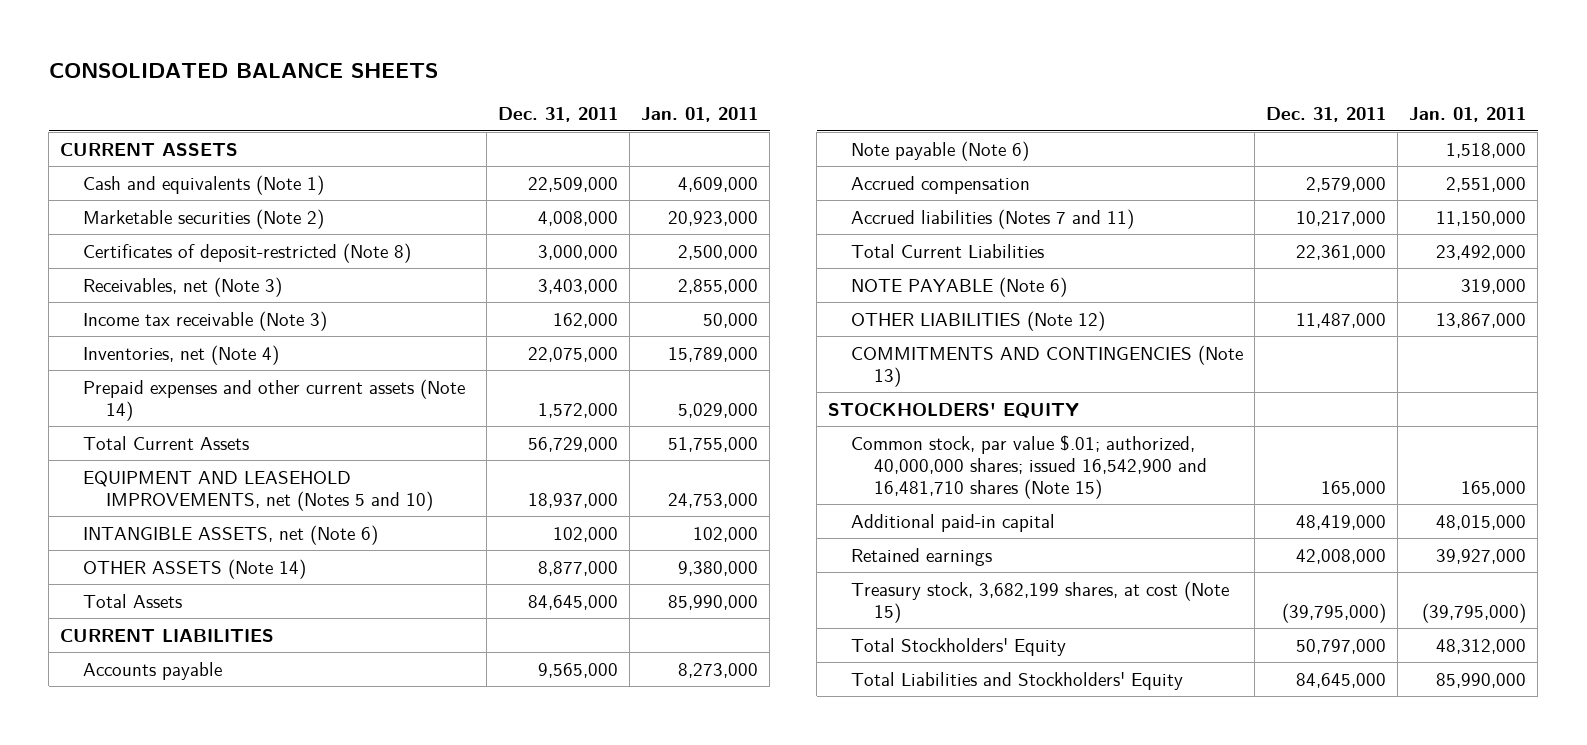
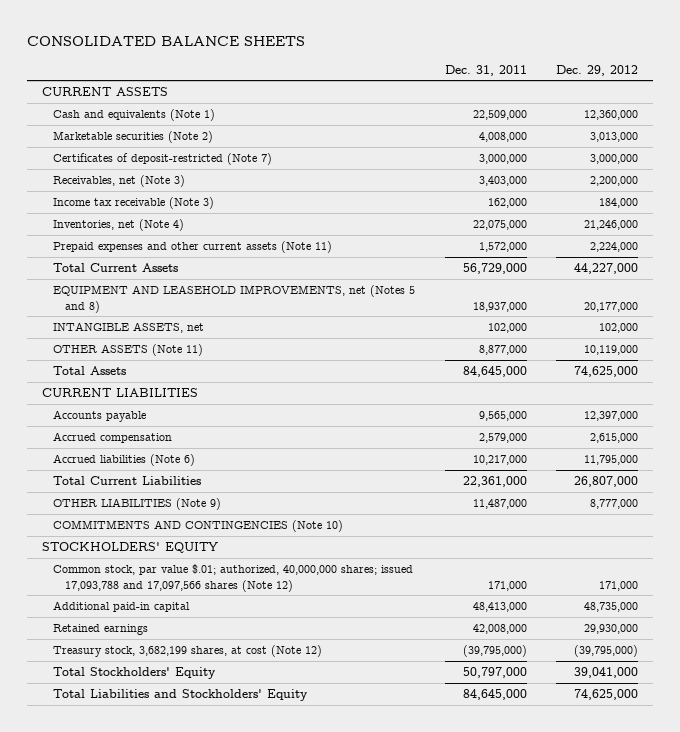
[641,107,759,123] Jan. 01, 2011 -> none
none -> [556,64,639,76] Dec. 29, 2012
[83,242,412,263] Certificates of deposit-restricted (Note 8) -> [53,153,273,166] Certificates of deposit-restricted (Note 7)
[83,378,466,421] Prepaid expenses and other current assets (Note 14) -> [53,241,333,254] Prepaid expenses and other current assets (Note 11)
[83,470,434,511] EQUIPMENT AND LEASEHOLD IMPROVEMENTS, net (Notes 5 and 10) -> [53,285,416,313] EQUIPMENT AND LEASEHOLD IMPROVEMENTS, net (Notes 5 and 8)
[83,524,379,545] INTANGIBLE ASSETS, net (Note 6) -> [53,322,205,334] INTANGIBLE ASSETS, net
[83,558,307,579] OTHER ASSETS (Note 14) -> [53,344,204,357] OTHER ASSETS (Note 11)
[851,140,1030,161] Note payable (Note 6) -> none
[851,208,1135,229] Accrued liabilities (Notes 7 and 11) -> [53,454,196,467] Accrued liabilities (Note 6)
[851,276,1068,297] NOTE PAYABLE (Note 6) -> none
[851,310,1106,331] OTHER LIABILITIES (Note 12) -> [53,498,222,511] OTHER LIABILITIES (Note 9)
[851,344,1244,387] COMMITMENTS AND CONTINGENCIES (Note 13) -> [53,520,344,533] COMMITMENTS AND CONTINGENCIES (Note 10)
[851,434,1207,500] Common stock, par value $.01; authorized, 40,000,000 shares; issued 16,542,900 and 16,481,710 shares (Note 15) -> [53,564,414,592] Common stock, par value $.01; authorized, 40,000,000 shares; issued 17,093,788 and 17,097,566 shares (Note 12)
[1321,481,1387,497] 165,000 -> [487,580,527,591] 171,000
[1296,514,1387,530] 48,419,000 -> [472,602,527,613] 48,413,000
[851,580,1230,623] Treasury stock, 3,682,199 shares, at cost (Note 15) -> [53,645,323,658] Treasury stock, 3,682,199 shares, at cost (Note 12)

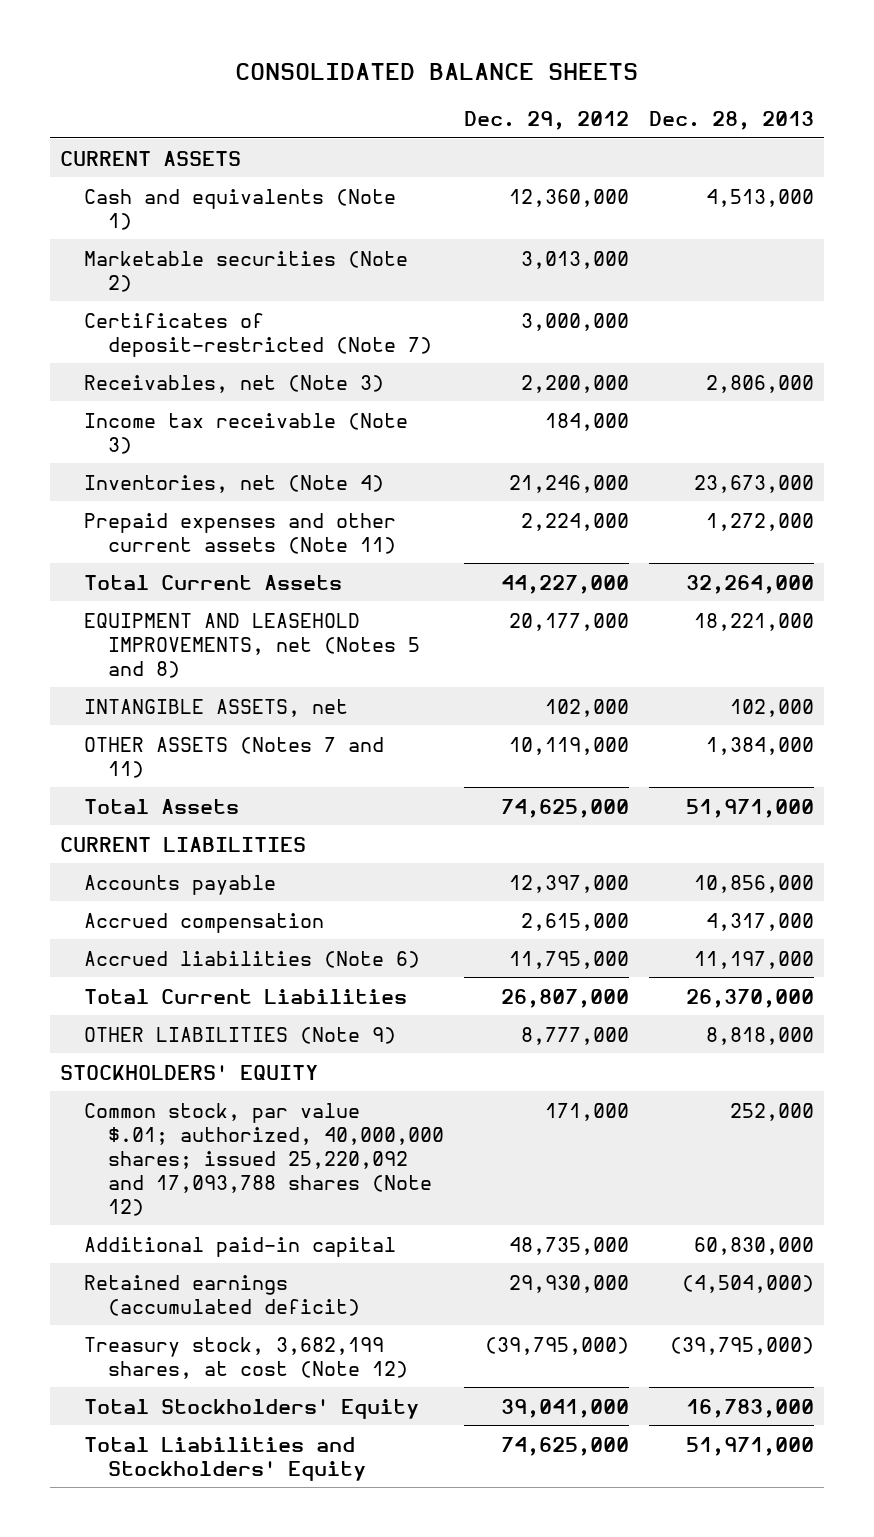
[444,64,527,76] Dec. 31, 2011 -> none
none -> [649,110,815,130] Dec. 28, 2013
[53,344,204,357] OTHER ASSETS (Note 11) -> [83,736,384,778] OTHER ASSETS (Notes 7 and 11)
[53,520,344,533] COMMITMENTS AND CONTINGENCIES (Note 10) -> none
[53,564,414,592] Common stock, par value $.01; authorized, 40,000,000 shares; issued 17,093,788 and 17,097,566 shares (Note 12) -> [83,1102,445,1216] Common stock, par value $.01; authorized, 40,000,000 shares; issued 25,220,092 and 17,093,788 shares (Note 12)
[53,624,149,636] Retained earnings -> [83,1274,361,1316] Retained earnings (accumulated deficit)

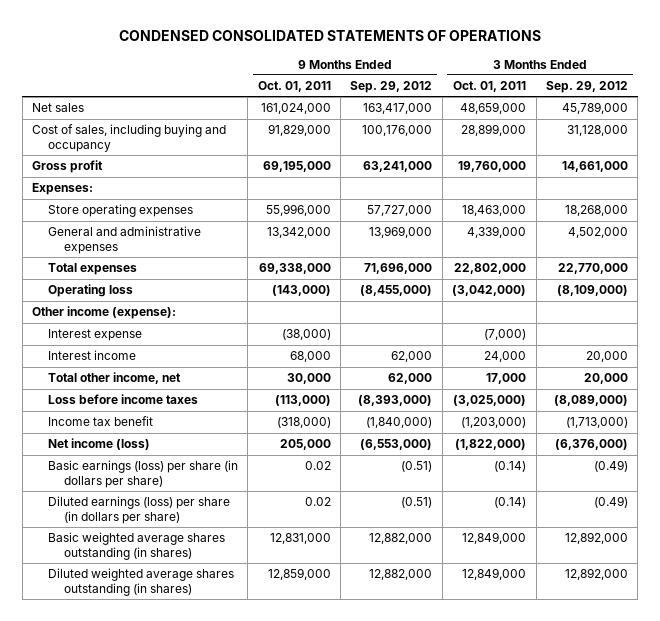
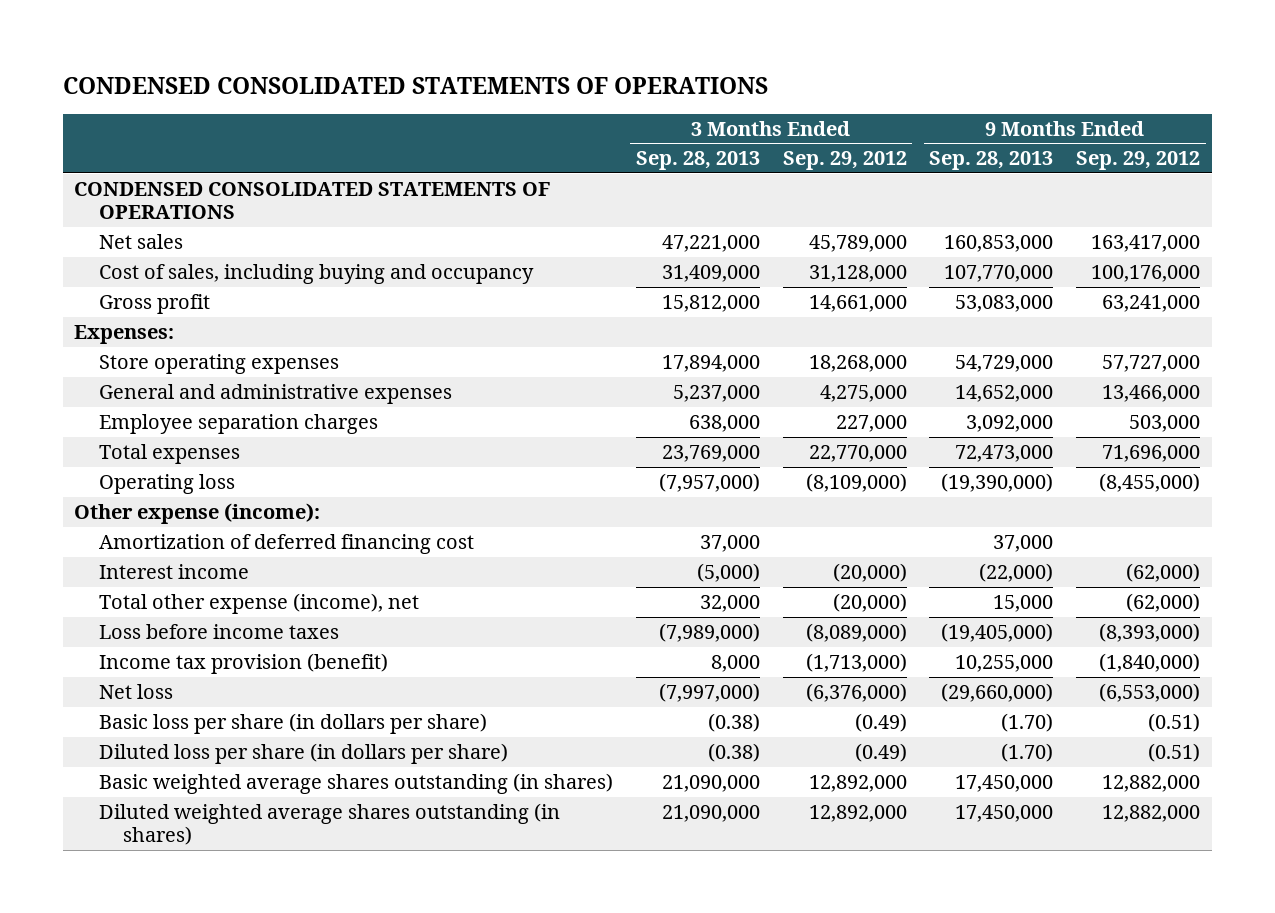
[257,81,331,93] Oct. 01, 2011 -> none
[453,81,527,93] Oct. 01, 2011 -> none
none -> [635,151,760,171] Sep. 28, 2013
none -> [929,151,1054,171] Sep. 28, 2013
none -> [74,181,551,220] CONDENSED CONSOLIDATED STATEMENTS OF OPERATIONS
[369,226,433,239] 13,969,000 -> [1102,384,1201,402] 13,466,000
[567,227,628,239] 4,502,000 -> [819,384,907,402] 4,275,000
none -> [98,413,378,434] Employee separation charges
[47,329,142,342] Interest expense -> none
[32,306,177,320] Other income (expense): -> [74,502,321,524] Other expense (income):
none -> [98,533,474,554] Amortization of deferred financing cost
[391,351,433,363] 62,000 -> [1126,562,1201,582] (62,000)
[585,351,628,363] 20,000 -> [832,562,907,582] (20,000)
[47,372,181,385] Total other income, net -> [98,592,419,614] Total other expense (income), net
[388,373,433,385] 62,000 -> [1126,592,1201,612] (62,000)
[583,373,628,385] 20,000 -> [832,592,907,612] (20,000)
[47,416,153,427] Income tax benefit -> [98,652,388,674] Income tax provision (benefit)
[47,438,150,451] Net income (loss) -> [98,683,173,699] Net loss
[47,460,238,488] Basic earnings (loss) per share (in dollars per share) -> [98,712,487,734] Basic loss per share (in dollars per share)
[47,496,230,524] Diluted earnings (loss) per share (in dollars per share) -> [98,742,508,764] Diluted loss per share (in dollars per share)

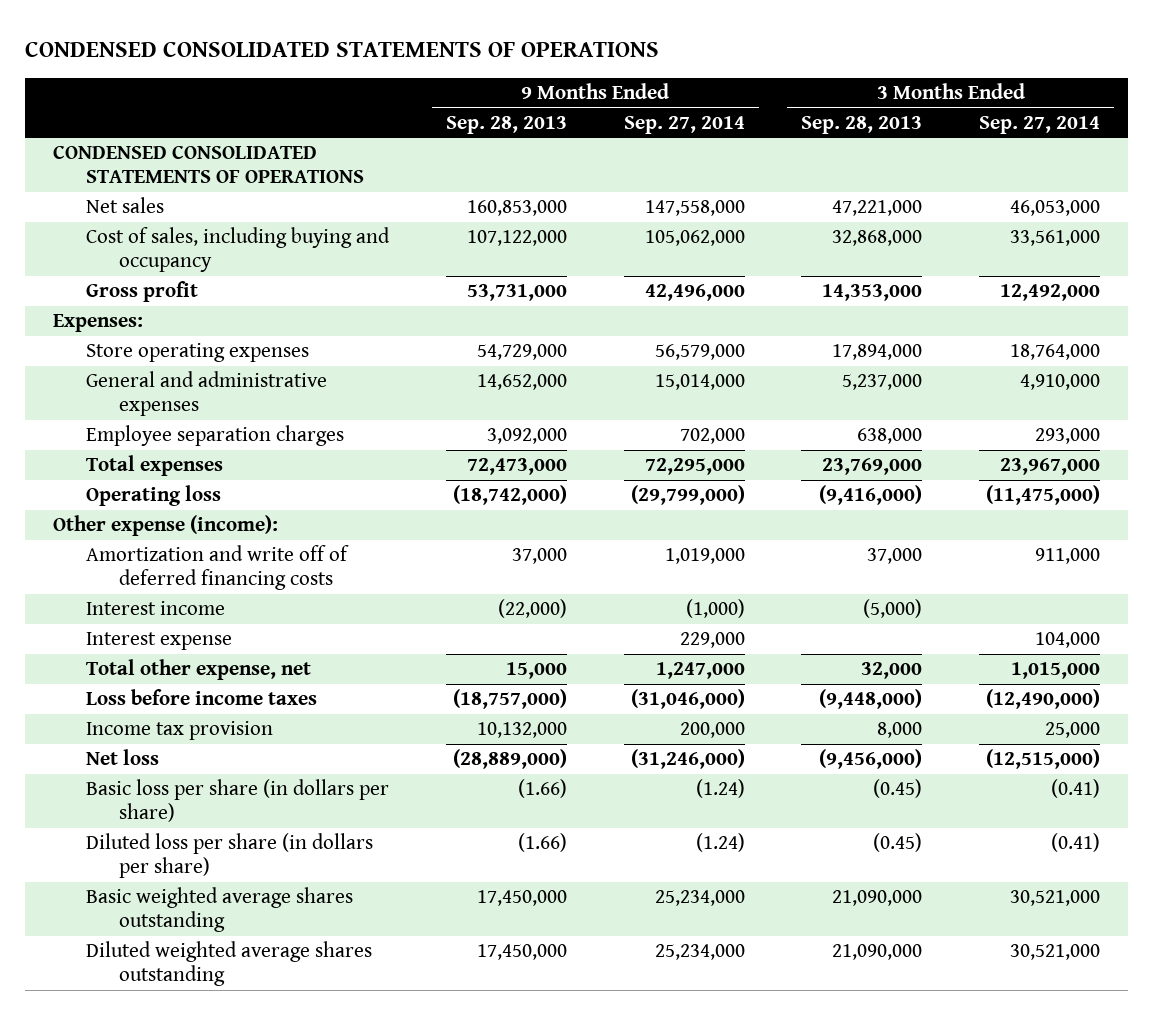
[782,151,907,171] Sep. 29, 2012 -> none
[1076,151,1201,171] Sep. 29, 2012 -> none
none -> [623,115,745,134] Sep. 27, 2014
none -> [978,115,1100,134] Sep. 27, 2014
[661,264,760,282] 31,409,000 -> [832,230,923,247] 32,868,000
[944,264,1054,282] 107,770,000 -> [466,230,567,247] 107,122,000
[661,294,760,312] 15,812,000 -> [822,284,923,302] 14,353,000
[955,294,1054,312] 53,083,000 -> [466,284,567,302] 53,731,000
[658,472,760,492] (7,957,000) -> [819,485,923,506] (9,416,000)
[941,472,1054,492] (19,390,000) -> [452,485,567,506] (18,742,000)
[98,533,474,554] Amortization of deferred financing cost -> [86,545,350,591] Amortization and write off of deferred financing costs
none -> [86,632,233,651] Interest expense
[98,592,419,614] Total other expense (income), net -> [86,659,312,681] Total other expense, net
[658,622,760,642] (7,989,000) -> [819,689,923,710] (9,448,000)
[941,622,1054,642] (19,405,000) -> [452,689,567,710] (18,757,000)
[98,652,388,674] Income tax provision (benefit) -> [86,721,274,741] Income tax provision
[955,654,1054,672] 10,255,000 -> [476,722,567,739] 10,132,000
[658,682,760,702] (7,997,000) -> [819,749,923,770] (9,456,000)
[941,682,1054,702] (29,660,000) -> [452,749,567,770] (28,889,000)
[707,712,760,732] (0.38) -> [873,779,923,799] (0.45)
[1001,712,1054,732] (1.70) -> [517,779,567,799] (1.66)
[707,742,760,762] (0.38) -> [873,833,923,853] (0.45)
[1001,742,1054,762] (1.70) -> [517,833,567,853] (1.66)
[98,772,613,794] Basic weighted average shares outstanding (in shares) -> [86,887,354,933] Basic weighted average shares outstanding
[98,802,560,846] Diluted weighted average shares outstanding (in shares) -> [86,941,373,987] Diluted weighted average shares outstanding

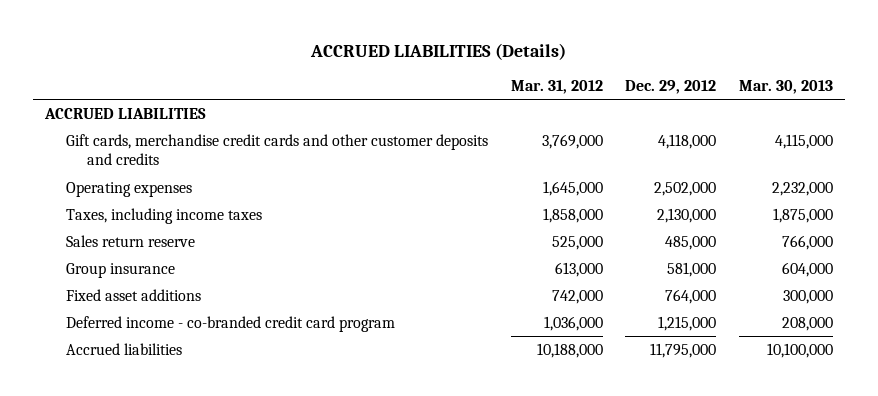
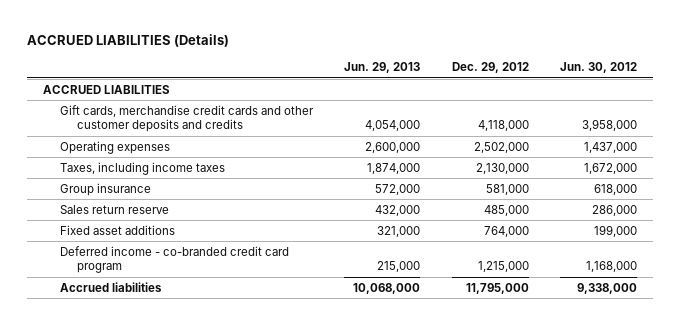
[510,80,603,95] Mar. 31, 2012 -> none
[739,80,834,95] Mar. 30, 2013 -> none
none -> [344,62,421,74] Jun. 29, 2013
none -> [560,62,638,74] Jun. 30, 2012
[65,234,195,247] Sales return reserve -> [60,204,170,214] Sales return reserve

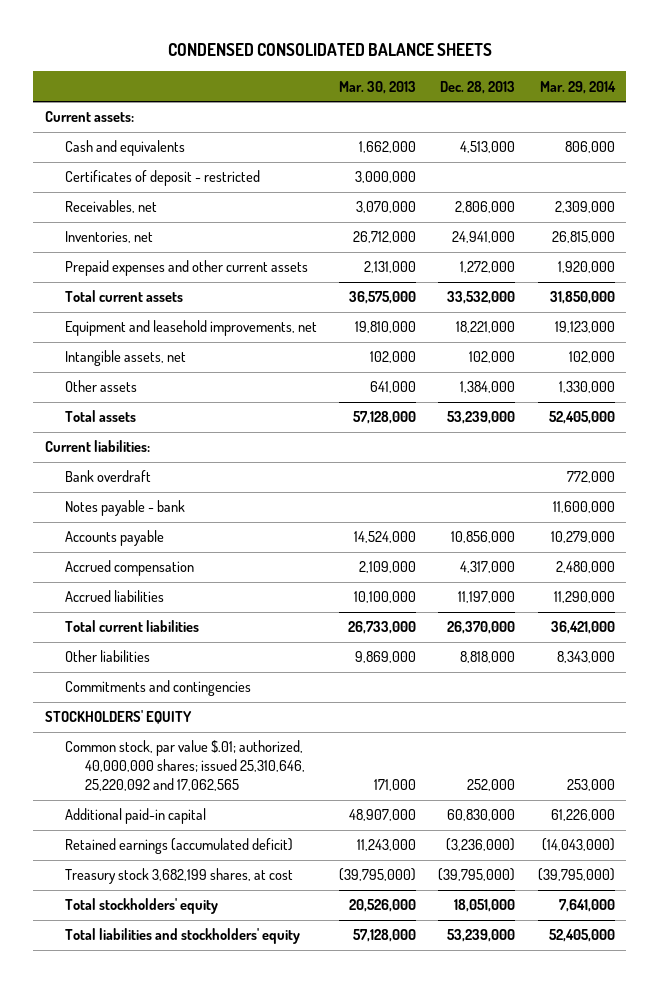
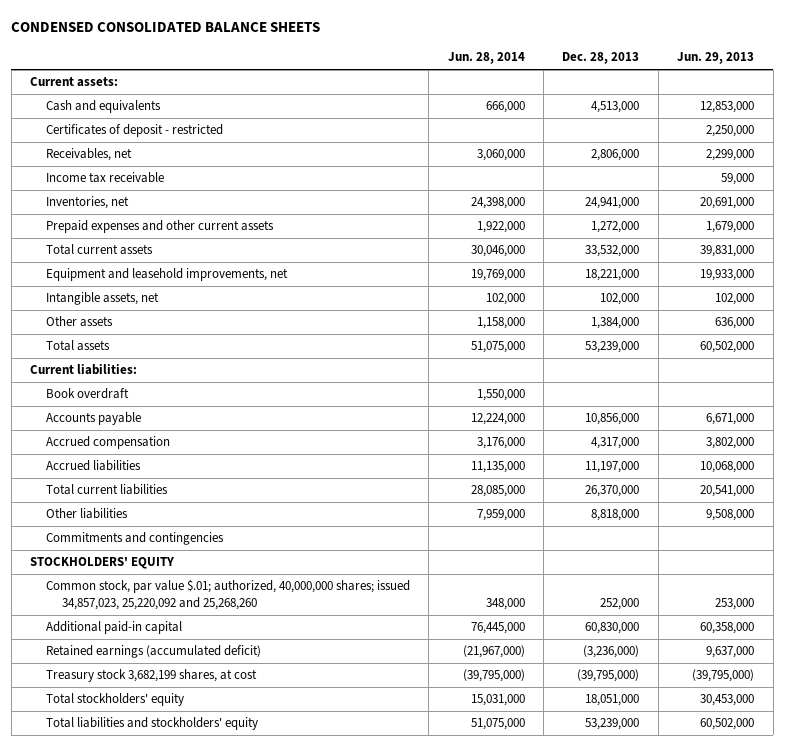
[339,80,417,94] Mar. 30, 2013 -> none
[539,80,616,94] Mar. 29, 2014 -> none
none -> [447,52,525,65] Jun. 28, 2014
none -> [677,52,755,65] Jun. 29, 2013
none -> [45,172,164,184] Income tax receivable
[64,500,185,517] Notes payable - bank -> none
[64,470,151,483] Bank overdraft -> [45,388,129,400] Book overdraft
[64,740,306,792] Common stock, par value $.01; authorized, 40,000,000 shares; issued 25,310,646, 25,220,092 and 17,062,565 -> [45,579,410,611] Common stock, par value $.01; authorized, 40,000,000 shares; issued 34,857,023, 25,220,092 and 25,268,260

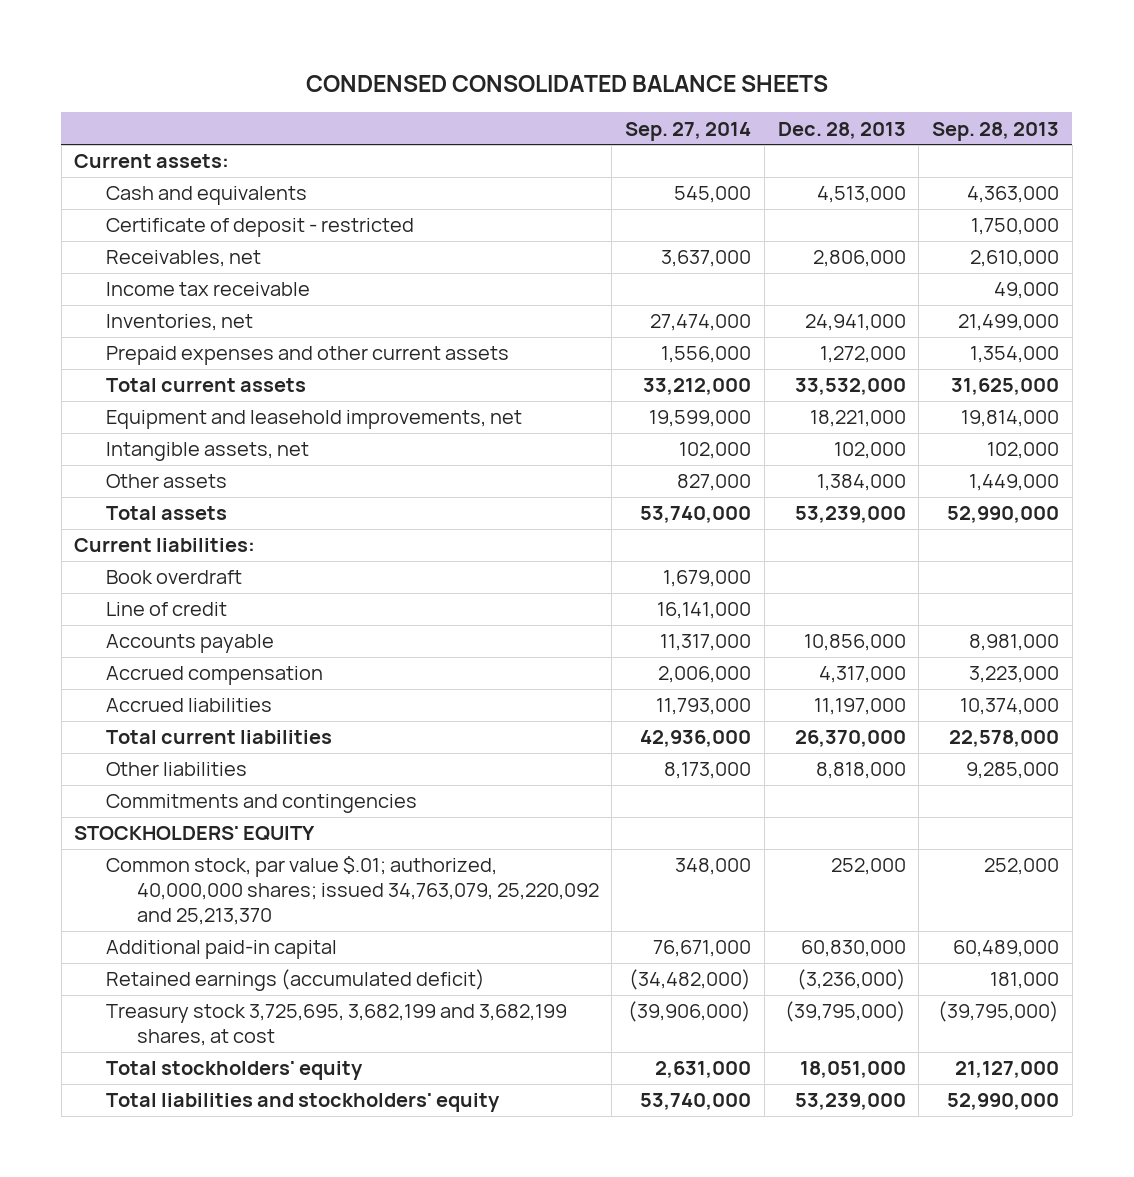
[447,52,525,65] Jun. 28, 2014 -> none
[677,52,755,65] Jun. 29, 2013 -> none
none -> [625,121,752,141] Sep. 27, 2014
none -> [932,121,1060,141] Sep. 28, 2013
[45,124,223,138] Certificates of deposit - restricted -> [105,218,414,238] Certificate of deposit - restricted
none -> [105,602,227,617] Line of credit
[45,579,410,611] Common stock, par value $.01; authorized, 40,000,000 shares; issued 34,857,023, 25,220,092 and 25,268,260 -> [105,856,599,925] Common stock, par value $.01; authorized, 40,000,000 shares; issued 34,763,079, 25,220,092 and 25,213,370
[45,669,257,683] Treasury stock 3,682,199 shares, at cost -> [105,1004,567,1047] Treasury stock 3,725,695, 3,682,199 and 3,682,199 shares, at cost

